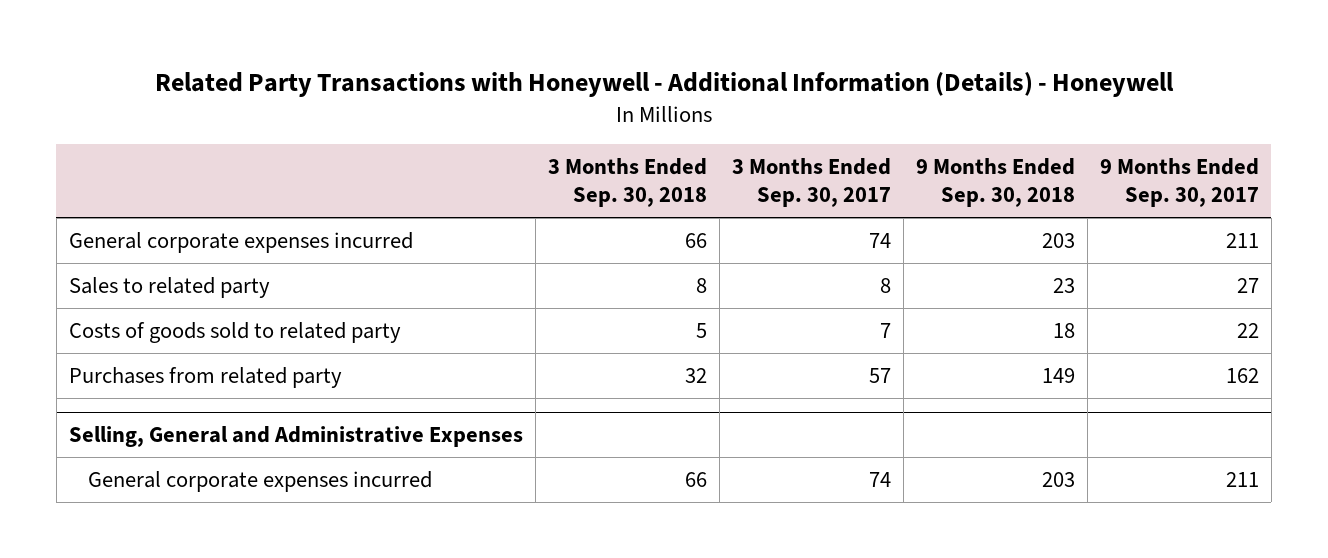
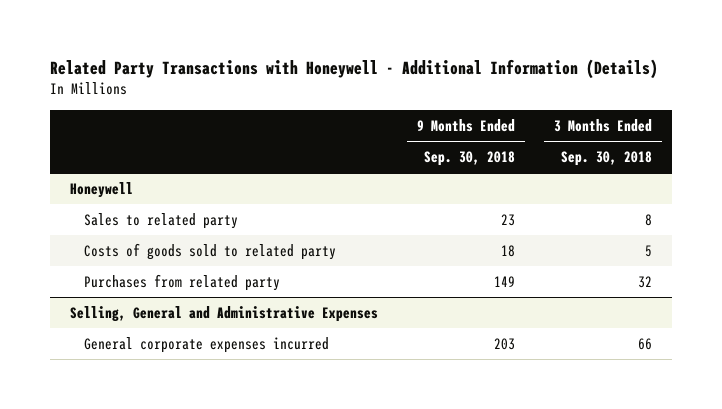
[154,72,1174,98] Related Party Transactions with Honeywell - Additional Information (Details) - Honeywell -> [50,58,659,79] Related Party Transactions with Honeywell - Additional Information (Details)
[731,158,891,208] 3 Months Ended Sep. 30, 2017 -> none
[1099,158,1259,208] 9 Months Ended Sep. 30, 2017 -> none
[68,232,413,254] General corporate expenses incurred -> none
none -> [69,181,133,198] Honeywell

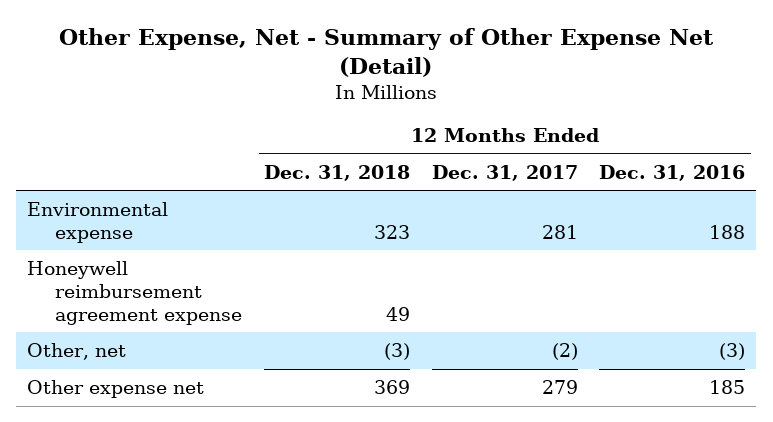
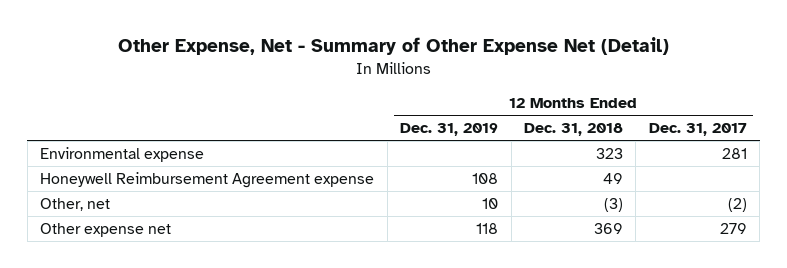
[599,164,746,181] Dec. 31, 2016 -> none
none -> [400,123,499,137] Dec. 31, 2019
[27,261,243,325] Honeywell reimbursement agreement expense -> [40,171,375,188] Honeywell Reimbursement Agreement expense

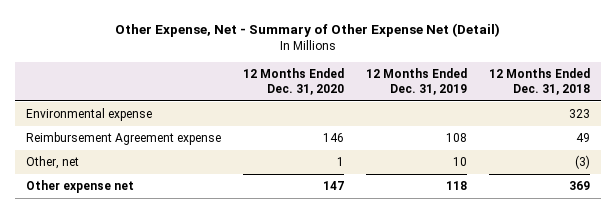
[648,123,747,137] Dec. 31, 2017 -> none
none -> [243,67,345,96] 12 Months Ended Dec. 31, 2020
[40,171,375,188] Honeywell Reimbursement Agreement expense -> [26,132,222,146] Reimbursement Agreement expense

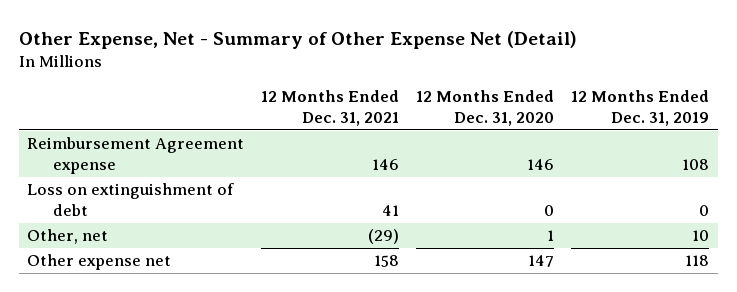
[488,67,590,96] 12 Months Ended Dec. 31, 2018 -> none
none -> [261,90,400,126] 12 Months Ended Dec. 31, 2021
[26,108,153,122] Environmental expense -> none
none -> [27,183,235,216] Loss on extinguishment of debt

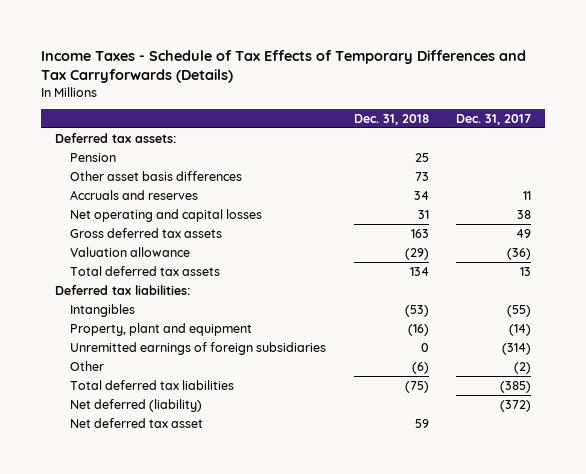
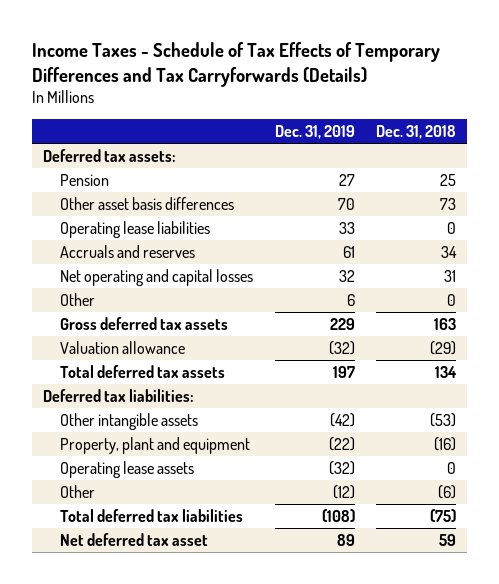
[455,113,531,125] Dec. 31, 2017 -> none
none -> [274,125,355,140] Dec. 31, 2019
none -> [60,220,211,238] Operating lease liabilities
none -> [60,292,96,306] Other
[70,303,136,317] Intangibles -> [60,412,199,430] Other intangible assets
[70,341,327,355] Unremitted earnings of foreign subsidiaries -> none
none -> [60,460,195,478] Operating lease assets
[70,398,203,412] Net deferred (liability) -> none

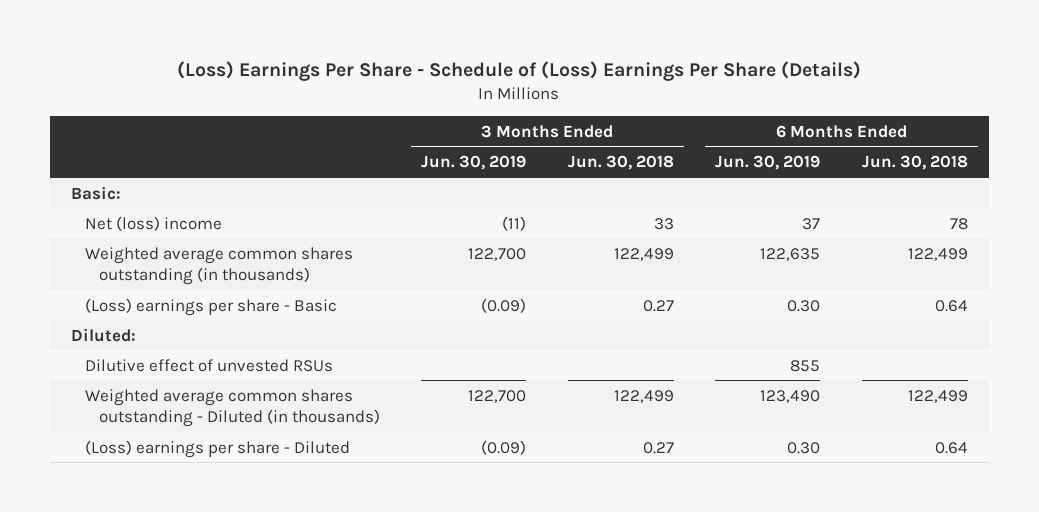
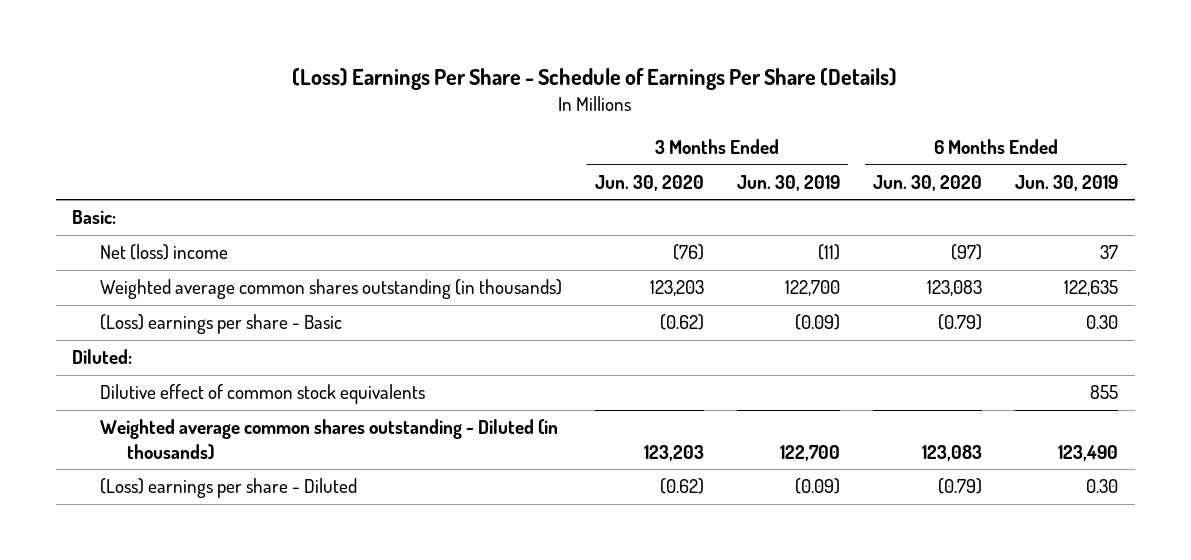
[177,61,862,82] (Loss) Earnings Per Share - Schedule of (Loss) Earnings Per Share (Details) -> [292,68,898,91] (Loss) Earnings Per Share - Schedule of Earnings Per Share (Details)
[567,155,674,171] Jun. 30, 2018 -> none
[861,155,968,171] Jun. 30, 2018 -> none
none -> [594,174,704,191] Jun. 30, 2020
none -> [873,174,983,191] Jun. 30, 2020
[84,358,333,372] Dilutive effect of unvested RSUs -> [99,384,425,405] Dilutive effect of common stock equivalents

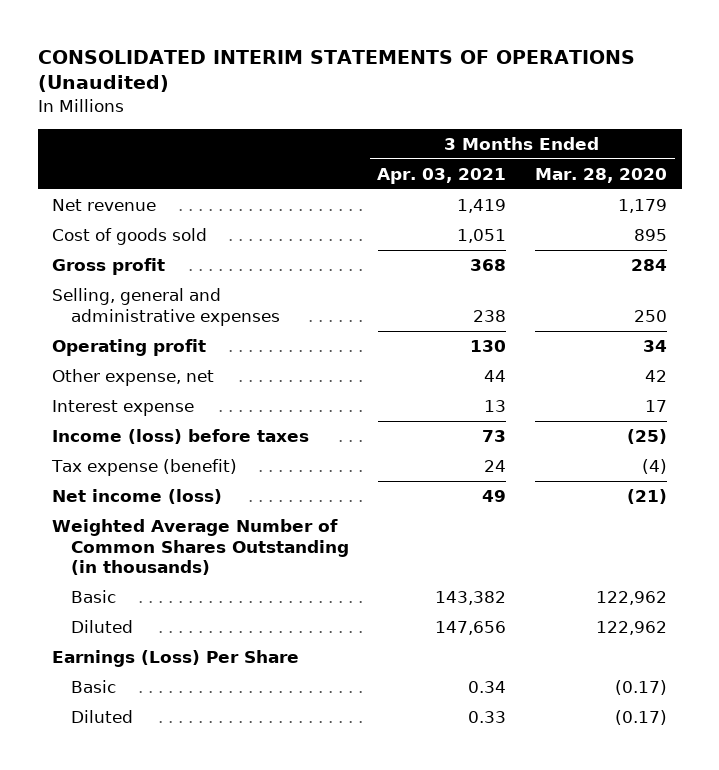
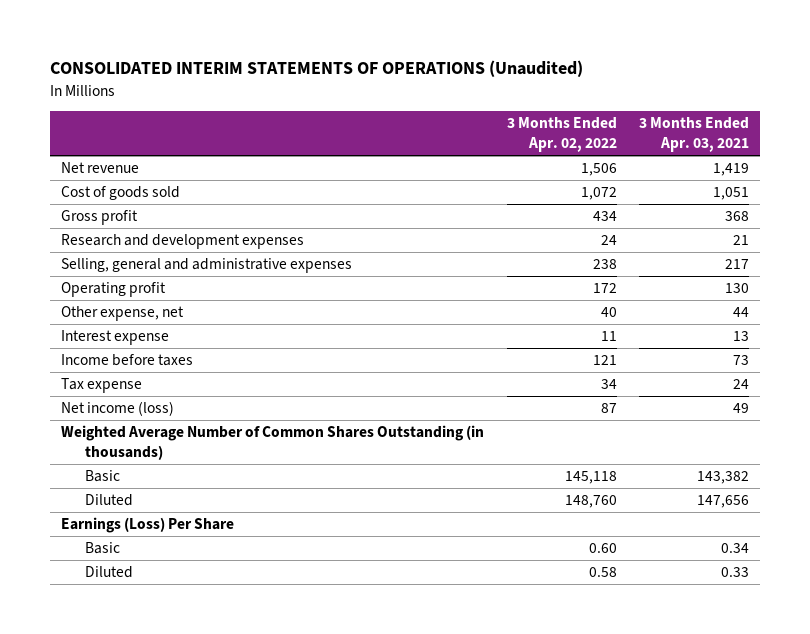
[535,167,668,183] Mar. 28, 2020 -> none
none -> [506,117,617,153] 3 Months Ended Apr. 02, 2022
none -> [61,234,305,250] Research and development expenses
[473,309,507,322] 238 -> [725,259,750,270] 217
[52,429,310,445] Income (loss) before taxes -> [61,354,194,367] Income before taxes
[51,459,238,477] Tax expense (benefit) -> [61,378,143,394] Tax expense

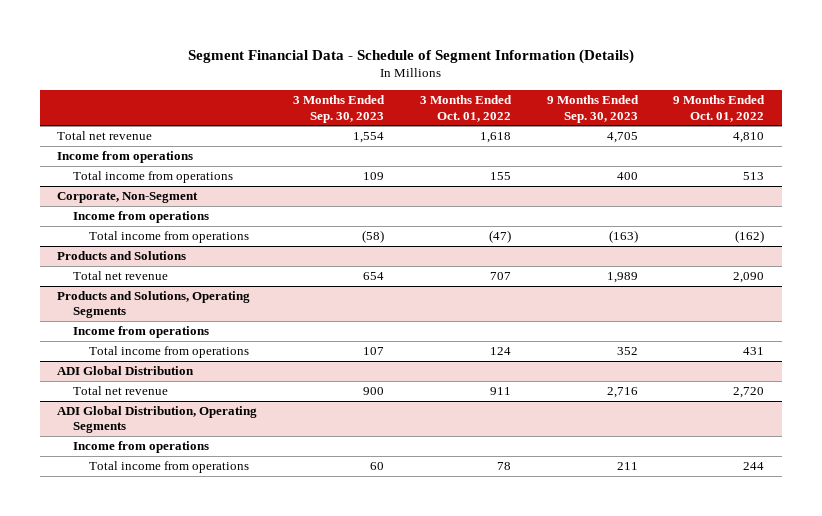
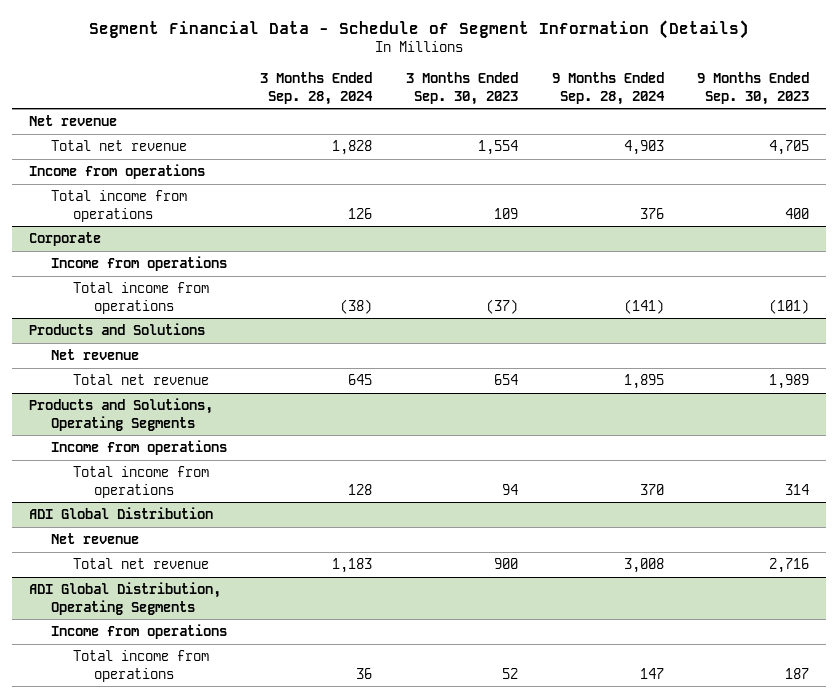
[419,95,512,122] 3 Months Ended Oct. 01, 2022 -> none
[673,95,766,122] 9 Months Ended Oct. 01, 2022 -> none
none -> [260,72,374,105] 3 Months Ended Sep. 28, 2024
none -> [551,72,665,105] 9 Months Ended Sep. 28, 2024
none -> [29,115,118,127] Net revenue
[57,192,199,204] Corporate, Non-Segment -> [29,232,102,247] Corporate
[362,230,385,244] (58) -> [486,298,519,314] (37)
[608,230,638,244] (163) -> [769,298,810,314] (101)
none -> [50,349,139,361] Net revenue
[363,347,385,356] 107 -> [502,483,519,495] 94
[616,347,638,356] 352 -> [785,483,810,495] 314
none -> [50,533,139,545] Net revenue
[370,462,385,471] 60 -> [502,667,519,679] 52
[616,462,638,471] 211 -> [785,667,810,679] 187

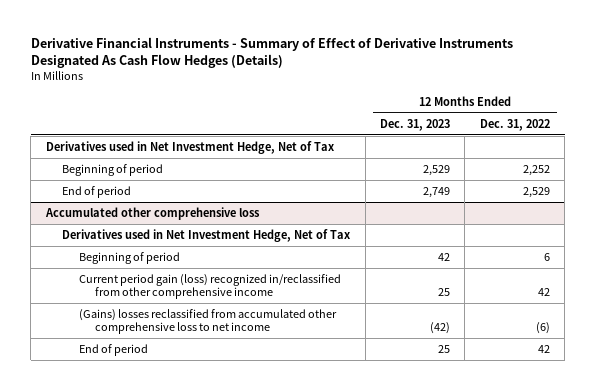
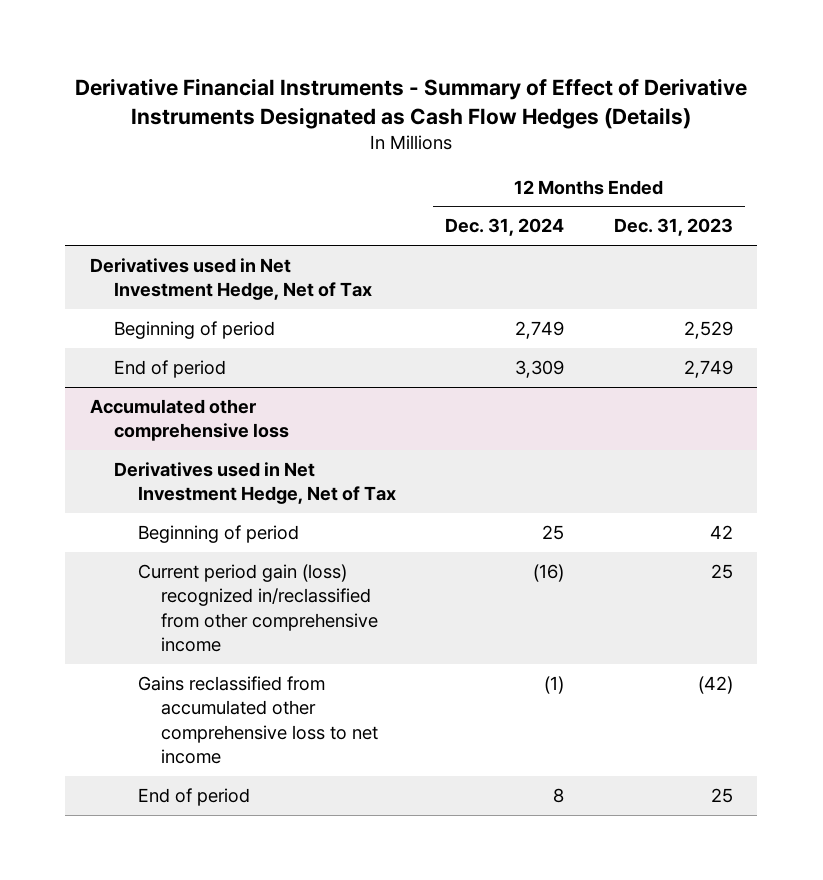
[30,36,513,68] Derivative Financial Instruments - Summary of Effect of Derivative Instruments Designated As Cash Flow Hedges (Details) -> [75,77,748,129] Derivative Financial Instruments - Summary of Effect of Derivative Instruments Designated as Cash Flow Hedges (Details)
[479,118,550,131] Dec. 31, 2022 -> none
none -> [445,218,565,237] Dec. 31, 2024
[78,309,337,335] (Gains) losses reclassified from accumulated other comprehensive loss to net income -> [137,676,379,764] Gains reclassified from accumulated other comprehensive loss to net income

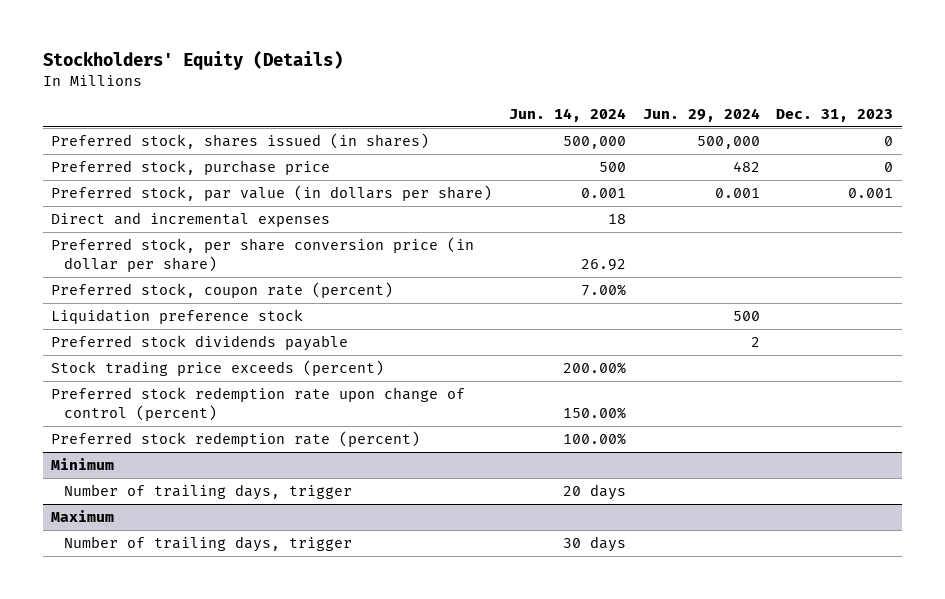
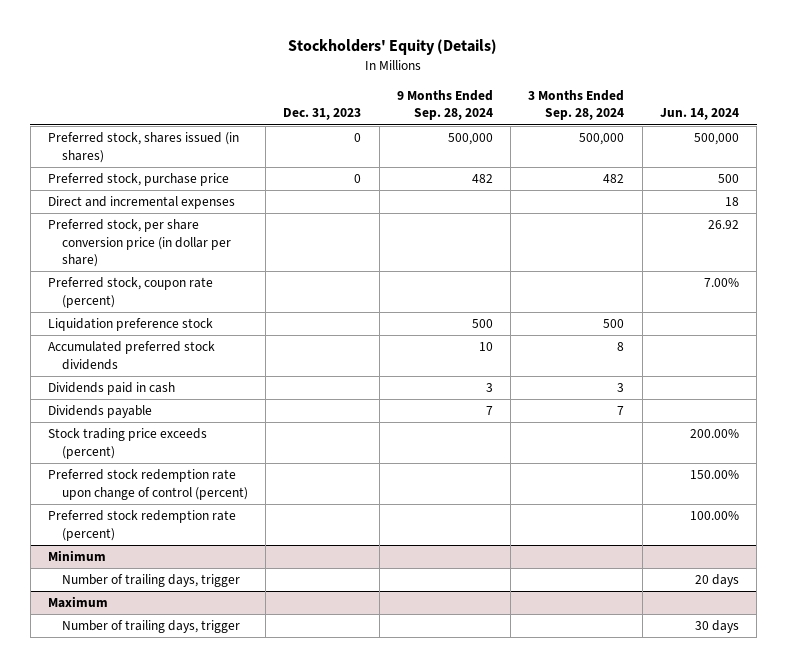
[642,107,760,122] Jun. 29, 2024 -> none
none -> [396,89,493,121] 9 Months Ended Sep. 28, 2024
none -> [528,89,625,121] 3 Months Ended Sep. 28, 2024
[51,185,493,202] Preferred stock, par value (in dollars per share) -> none
none -> [47,341,215,370] Accumulated preferred stock dividends
none -> [47,382,175,396] Dividends paid in cash
[51,335,349,352] Preferred stock dividends payable -> [47,405,152,419] Dividends payable

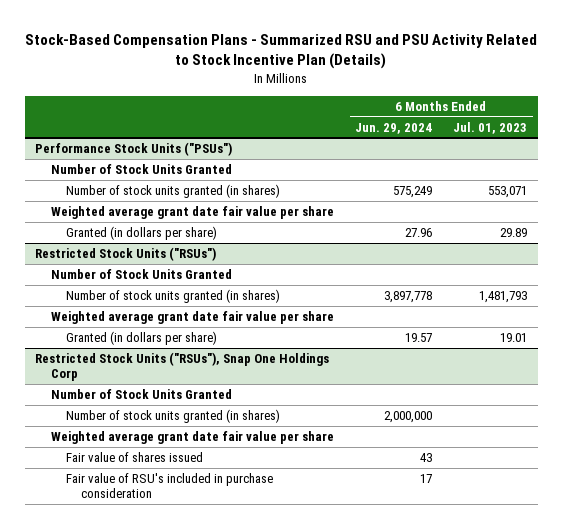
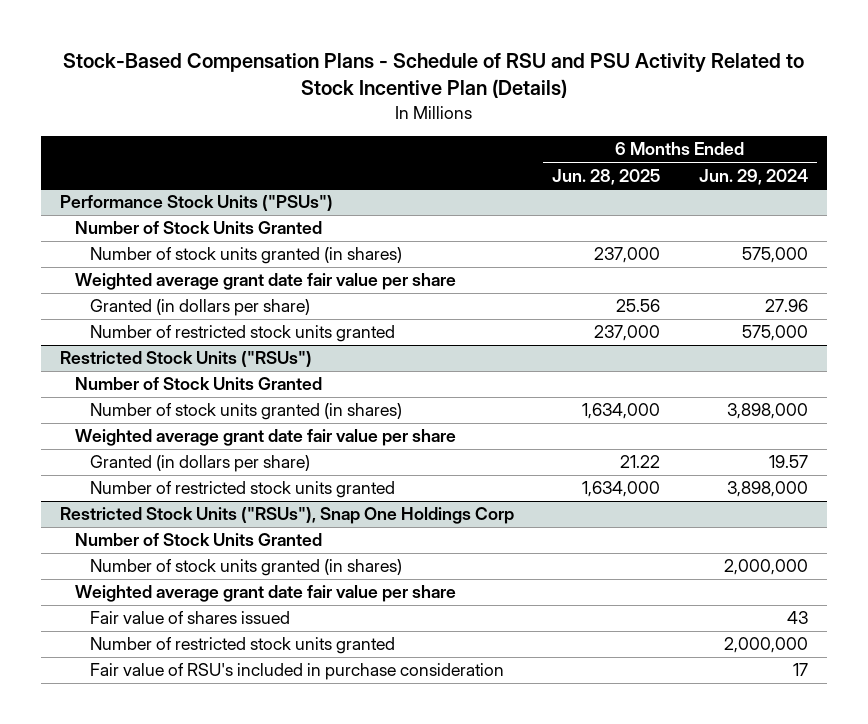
[25,33,538,70] Stock-Based Compensation Plans - Summarized RSU and PSU Activity Related to Stock Incentive Plan (Details) -> [62,53,804,99] Stock-Based Compensation Plans - Schedule of RSU and PSU Activity Related to Stock Incentive Plan (Details)
[453,121,528,134] Jul. 01, 2023 -> none
none -> [552,168,661,185] Jun. 28, 2025
[392,185,432,198] 575,249 -> [741,247,808,264] 575,000
none -> [89,325,395,343] Number of restricted stock units granted
[383,290,432,303] 3,897,778 -> [726,403,808,420] 3,898,000
none -> [89,481,395,499] Number of restricted stock units granted
none -> [89,637,395,655] Number of restricted stock units granted

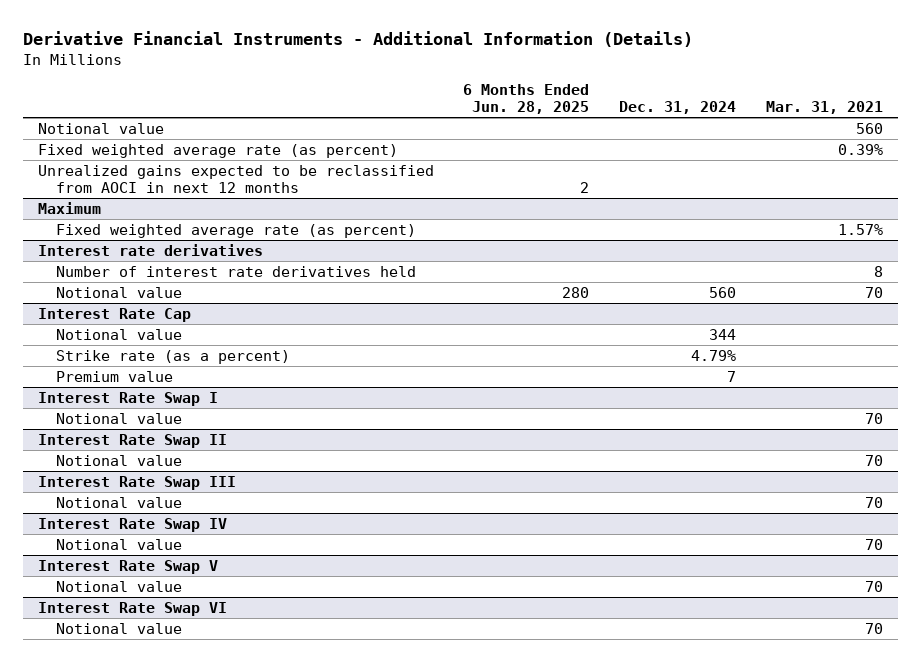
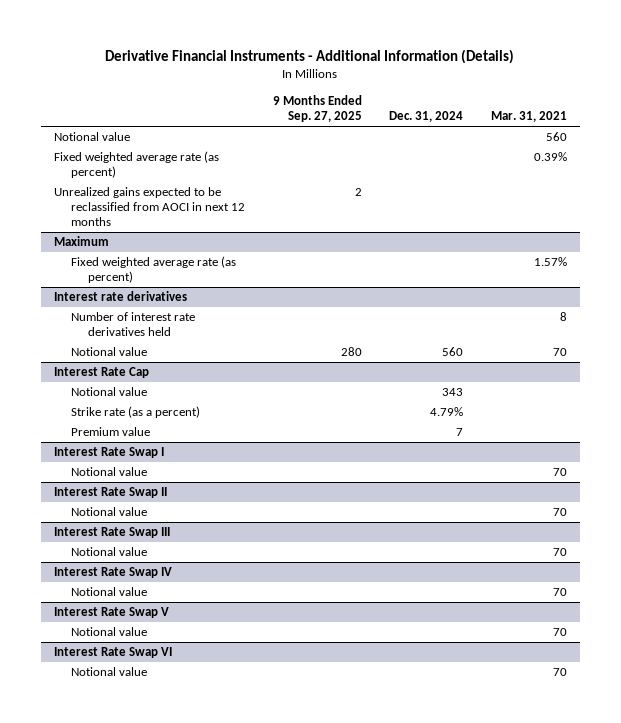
[463,83,590,115] 6 Months Ended Jun. 28, 2025 -> none
none -> [272,95,362,123] 9 Months Ended Sep. 27, 2025
[709,328,737,340] 344 -> [442,388,464,397] 343

